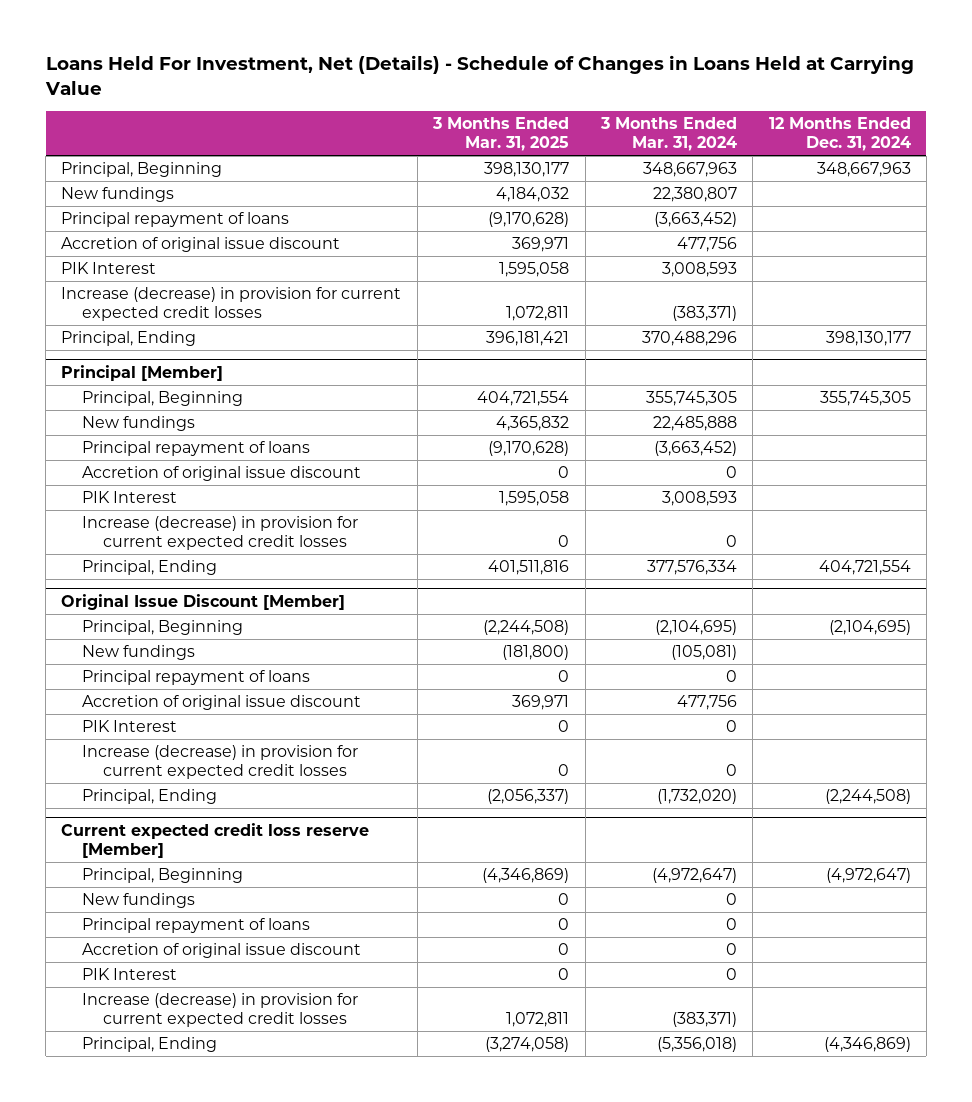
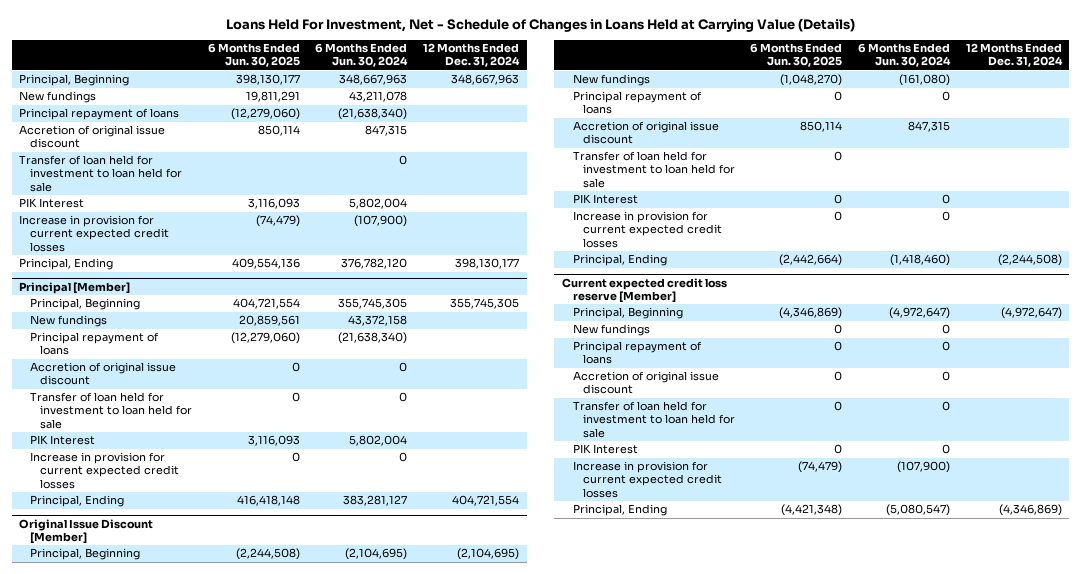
[44,55,914,96] Loans Held For Investment, Net (Details) - Schedule of Changes in Loans Held at Carrying Value -> [225,17,855,32] Loans Held For Investment, Net - Schedule of Changes in Loans Held at Carrying Value (Details)
[432,117,570,152] 3 Months Ended Mar. 31, 2025 -> none
[599,117,737,152] 3 Months Ended Mar. 31, 2024 -> none
none -> [207,43,300,68] 6 Months Ended Jun. 30, 2025
none -> [315,43,409,68] 6 Months Ended Jun. 30, 2024
none -> [19,155,182,192] Transfer of loan held for investment to loan held for sale
[61,287,402,322] Increase (decrease) in provision for current expected credit losses -> [19,215,169,252] Increase in provision for current expected credit losses
none -> [29,392,193,429] Transfer of loan held for investment to loan held for sale
[82,516,359,551] Increase (decrease) in provision for current expected credit losses -> [29,452,180,489] Increase in provision for current expected credit losses
none -> [572,151,735,188] Transfer of loan held for investment to loan held for sale
[82,745,359,780] Increase (decrease) in provision for current expected credit losses -> [572,211,722,248] Increase in provision for current expected credit losses
none -> [572,401,735,438] Transfer of loan held for investment to loan held for sale
[82,993,359,1028] Increase (decrease) in provision for current expected credit losses -> [572,461,722,498] Increase in provision for current expected credit losses

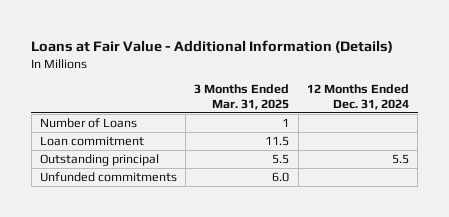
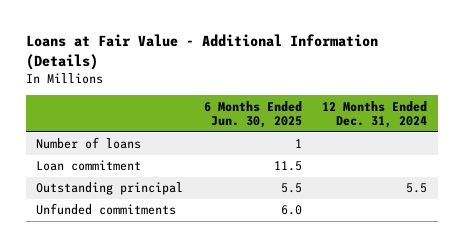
[194,84,290,110] 3 Months Ended Mar. 31, 2025 -> none
none -> [203,100,302,129] 6 Months Ended Jun. 30, 2025
[40,118,138,129] Number of Loans -> [36,137,142,150] Number of loans

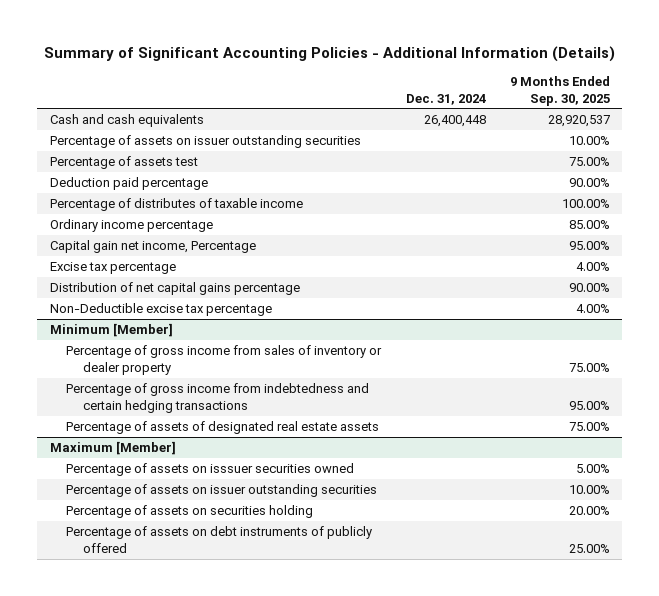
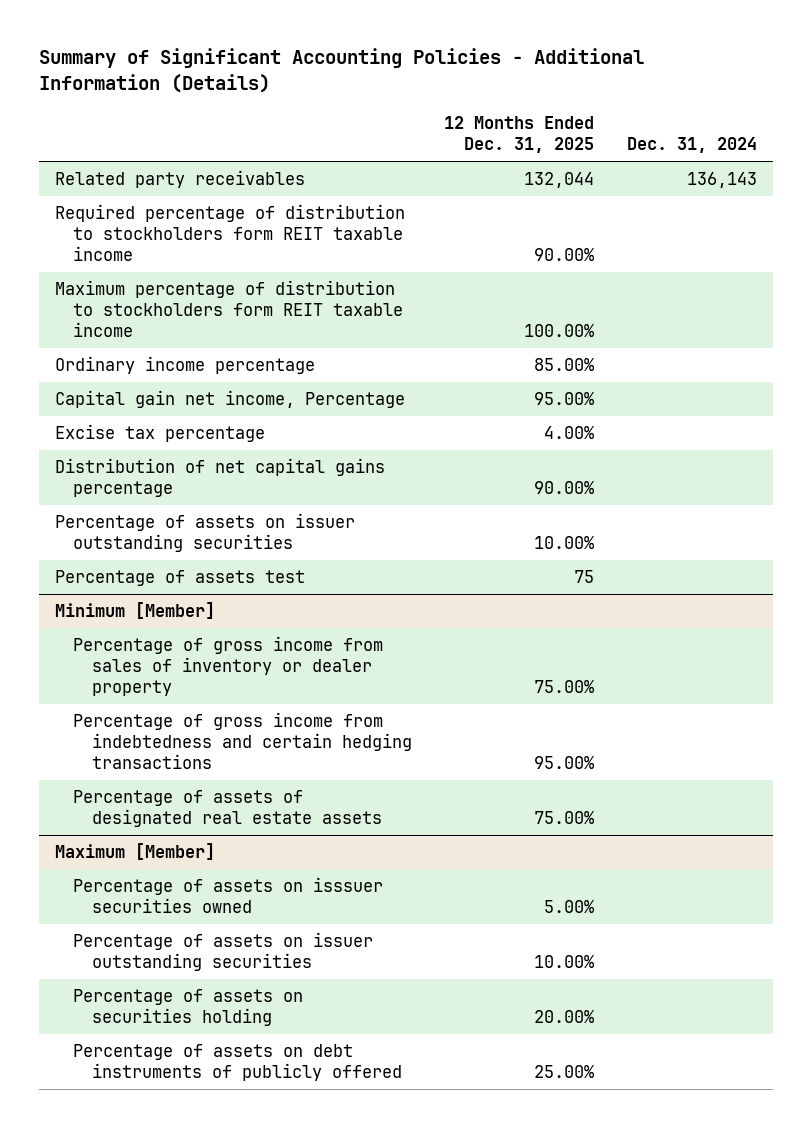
[509,75,610,106] 9 Months Ended Sep. 30, 2025 -> none
none -> [444,116,595,154] 12 Months Ended Dec. 31, 2025
[49,114,204,128] Cash and cash equivalents -> none
[49,177,208,191] Deduction paid percentage -> none
[49,198,303,212] Percentage of distributes of taxable income -> none
none -> [54,169,305,188] Related party receivables
none -> [54,203,405,261] Required percentage of distribution to stockholders form REIT taxable income
none -> [54,279,404,337] Maximum percentage of distribution to stockholders form REIT taxable income
[49,303,272,317] Non-Deductible excise tax percentage -> none
[49,135,361,149] Percentage of assets on issuer outstanding securities -> [54,512,355,552] Percentage of assets on issuer outstanding securities
[49,156,198,170] Percentage of assets test -> [54,569,305,586] Percentage of assets test

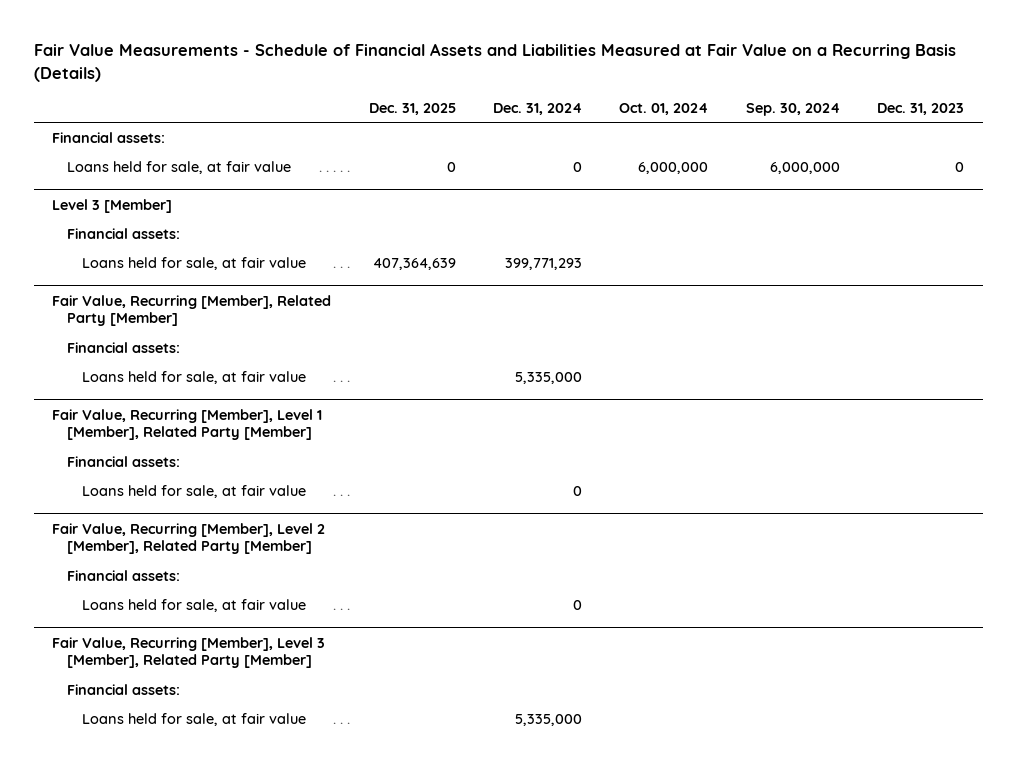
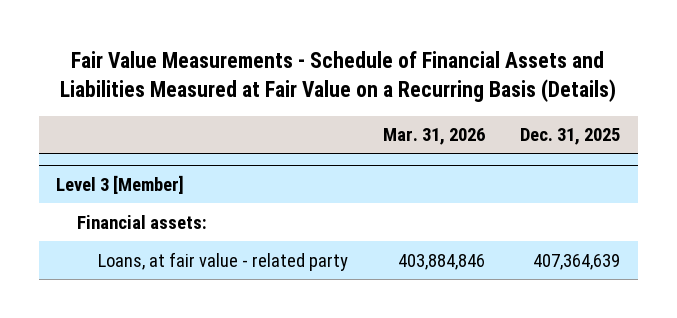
[492,102,582,115] Dec. 31, 2024 -> none
[619,102,709,115] Oct. 01, 2024 -> none
[745,102,840,116] Sep. 30, 2024 -> none
[877,102,965,115] Dec. 31, 2023 -> none
none -> [383,128,486,146] Mar. 31, 2026
[52,131,166,143] Financial assets: -> none
[67,160,292,174] Loans held for sale, at fair value -> none
[52,294,332,327] Fair Value, Recurring [Member], Related Party [Member] -> none
[67,341,181,353] Financial assets: -> none
[82,370,307,384] Loans held for sale, at fair value -> none
[52,408,323,441] Fair Value, Recurring [Member], Level 1 [Member], Related Party [Member] -> none
[67,455,181,467] Financial assets: -> none
[82,484,307,498] Loans held for sale, at fair value -> none
[52,522,326,555] Fair Value, Recurring [Member], Level 2 [Member], Related Party [Member] -> none
[67,569,181,581] Financial assets: -> none
[82,598,307,612] Loans held for sale, at fair value -> none
[52,636,326,669] Fair Value, Recurring [Member], Level 3 [Member], Related Party [Member] -> none
[67,683,181,695] Financial assets: -> none
[82,712,307,726] Loans held for sale, at fair value -> none
[82,256,307,270] Loans held for sale, at fair value -> [98,251,349,271] Loans, at fair value - related party

